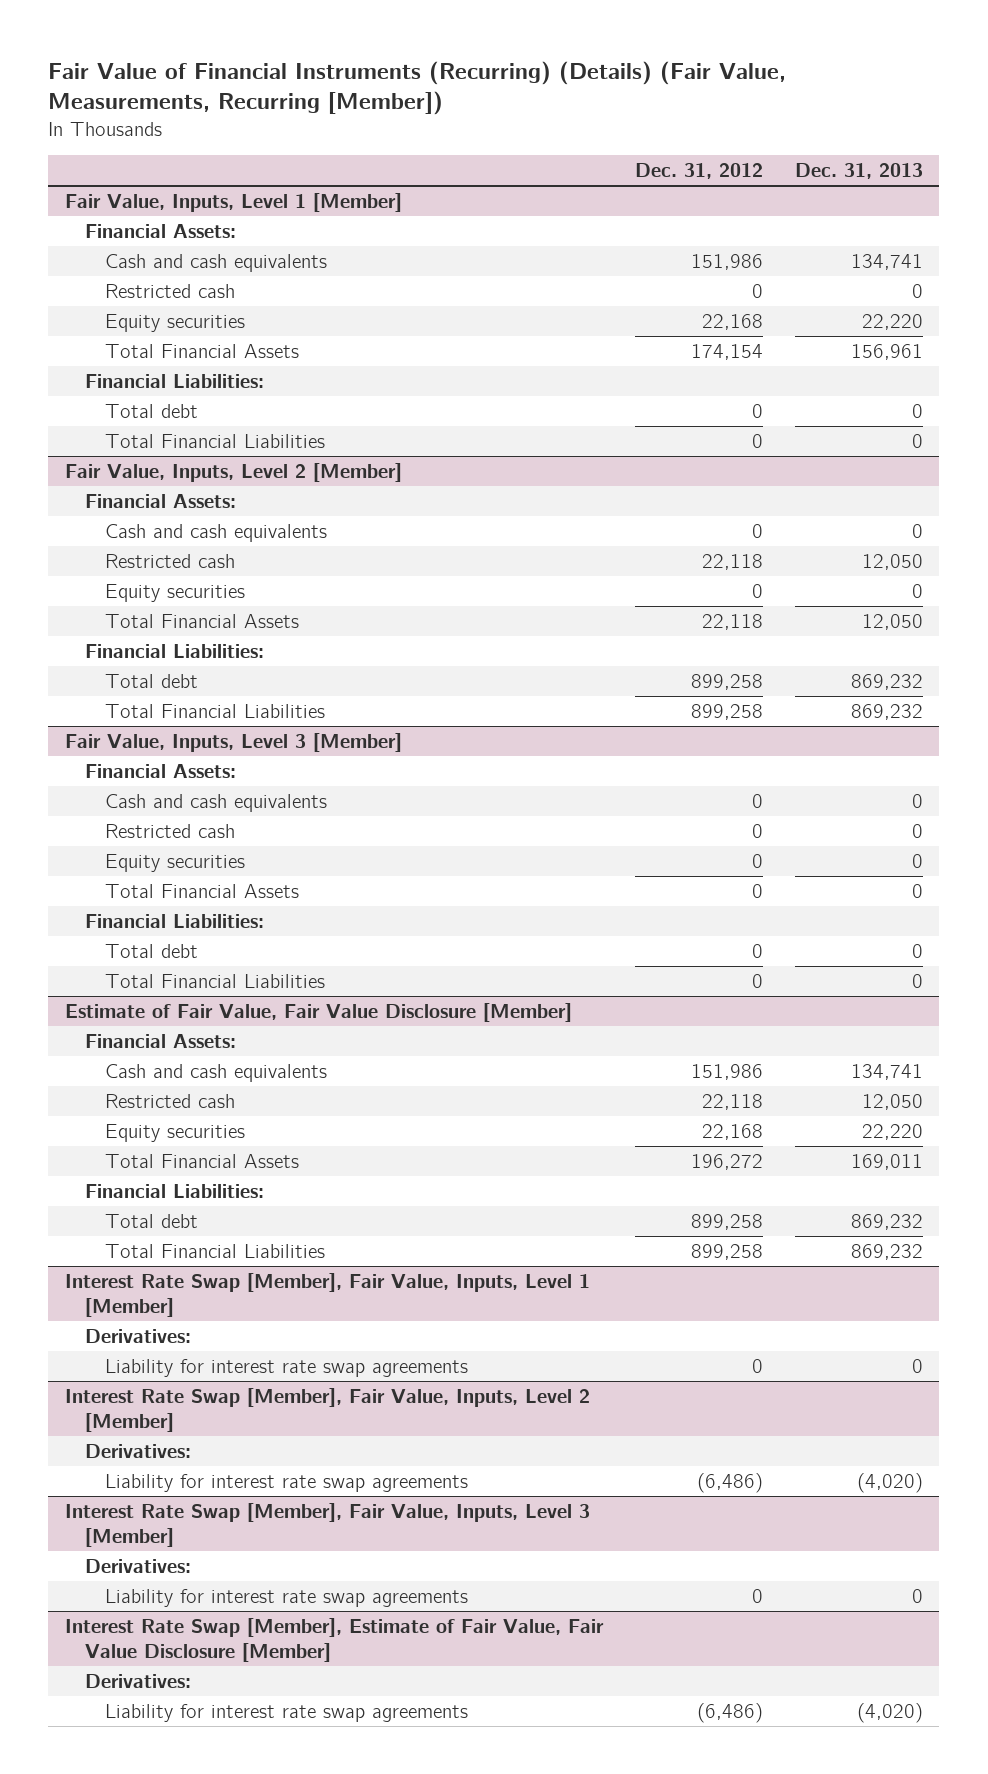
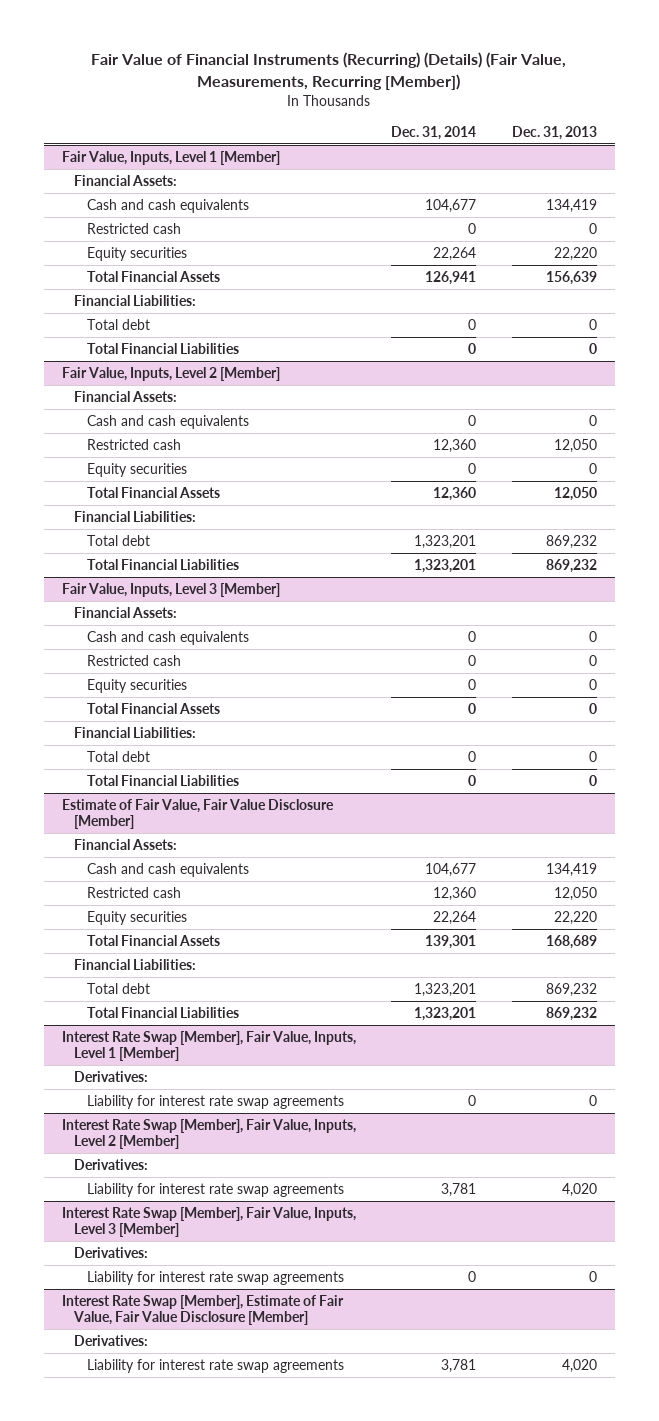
[634,163,763,180] Dec. 31, 2012 -> none
none -> [391,125,477,140] Dec. 31, 2014
[851,253,924,270] 134,741 -> [546,198,598,213] 134,419
[851,343,924,360] 156,961 -> [546,270,598,285] 156,639
[851,1063,924,1080] 134,741 -> [546,862,598,877] 134,419
[851,1153,924,1170] 169,011 -> [546,934,598,949] 168,689
[857,1472,924,1493] (4,020) -> [562,1182,598,1197] 4,020
[857,1702,924,1723] (4,020) -> [562,1358,598,1373] 4,020

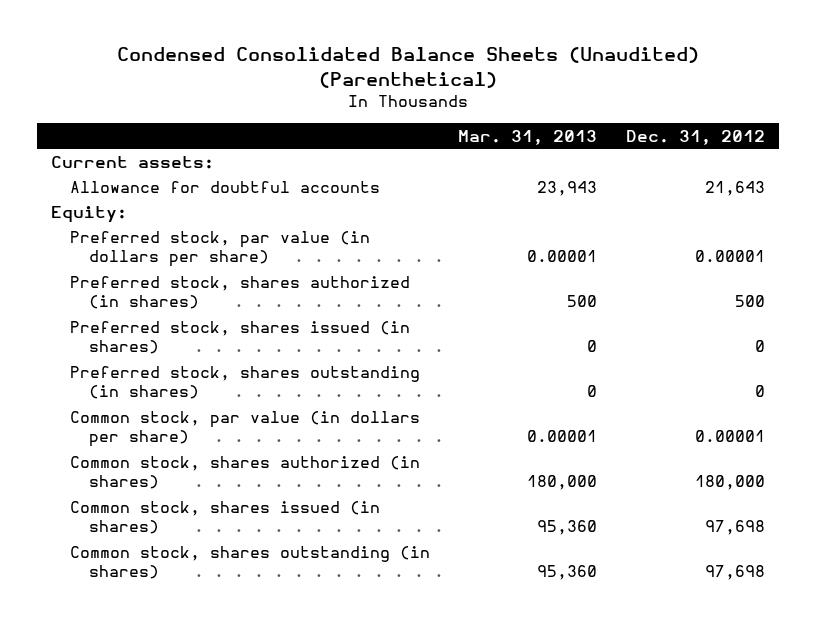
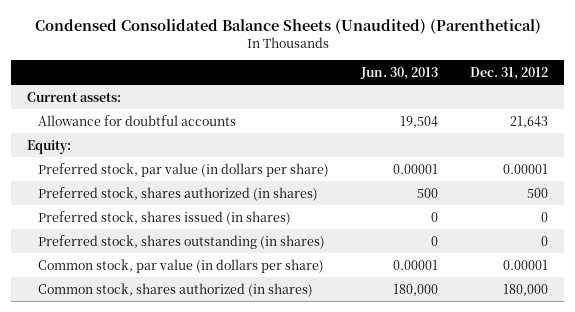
[458,129,598,145] Mar. 31, 2013 -> none
none -> [360,66,439,80] Jun. 30, 2013
[69,500,380,535] Common stock, shares issued (in shares) -> none
[69,545,430,580] Common stock, shares outstanding (in shares) -> none

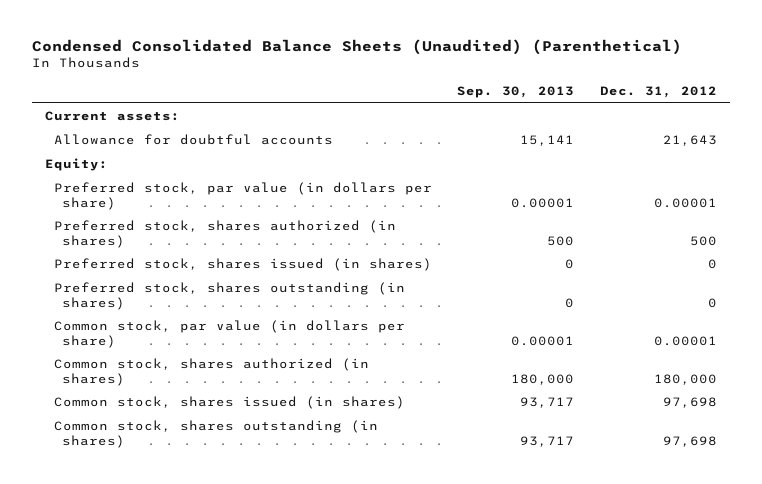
[360,66,439,80] Jun. 30, 2013 -> none
none -> [457,85,575,98] Sep. 30, 2013
none -> [53,396,405,410] Common stock, shares issued (in shares)
none -> [53,420,378,448] Common stock, shares outstanding (in shares)

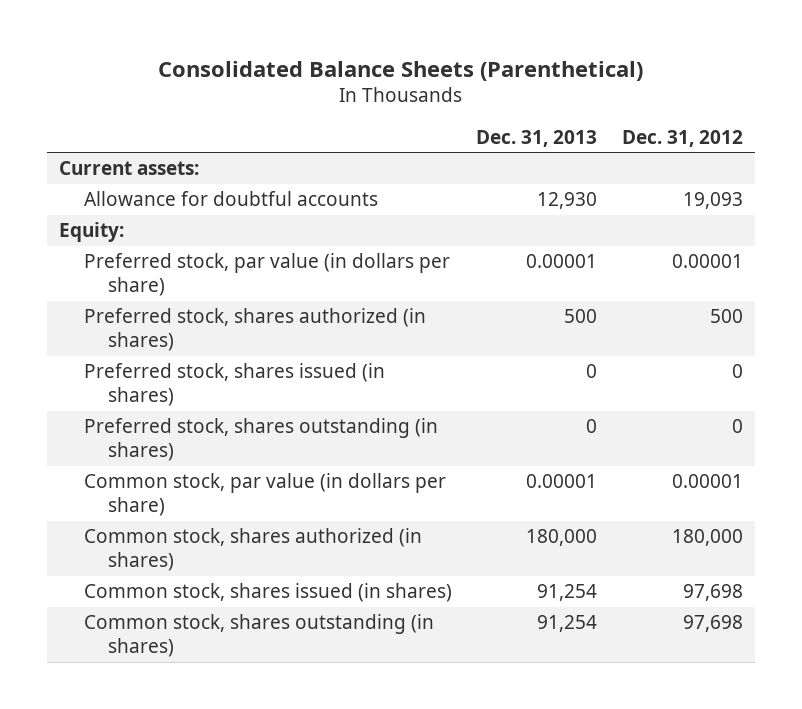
[32,38,683,55] Condensed Consolidated Balance Sheets (Unaudited) (Parenthetical) -> [158,60,644,81] Consolidated Balance Sheets (Parenthetical)
[457,85,575,98] Sep. 30, 2013 -> none
none -> [476,129,598,147] Dec. 31, 2013
[663,135,718,147] 21,643 -> [683,192,744,210] 19,093

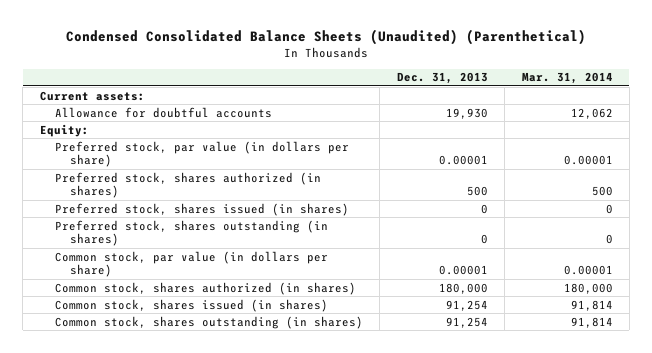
[158,60,644,81] Consolidated Balance Sheets (Parenthetical) -> [66,29,587,46] Condensed Consolidated Balance Sheets (Unaudited) (Parenthetical)
[622,129,744,147] Dec. 31, 2012 -> none
none -> [521,72,613,85] Mar. 31, 2014
[537,192,598,210] 12,930 -> [445,107,488,119] 19,930

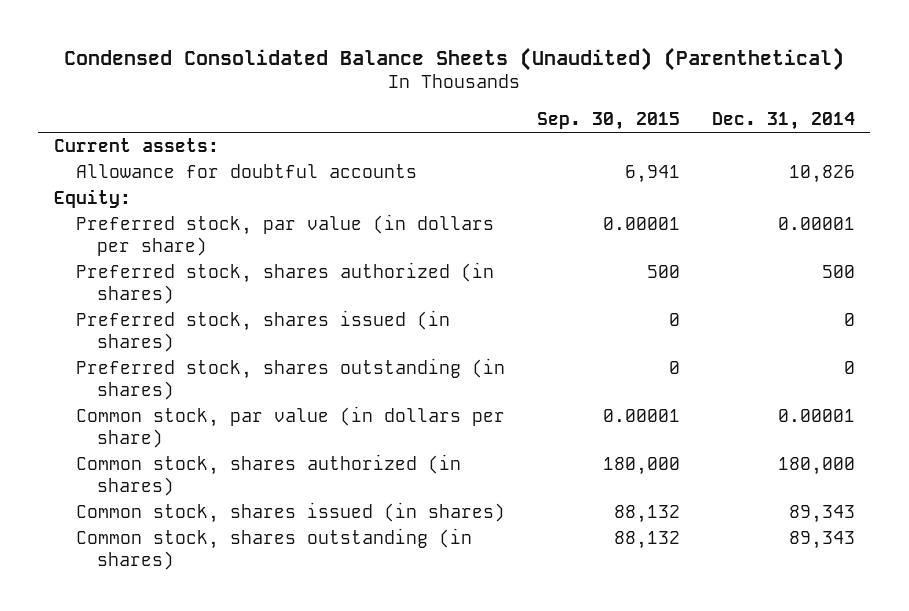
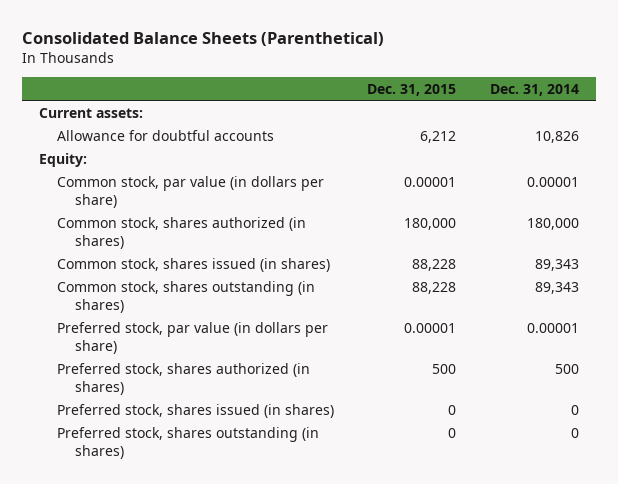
[64,47,845,72] Condensed Consolidated Balance Sheets (Unaudited) (Parenthetical) -> [21,31,384,46] Consolidated Balance Sheets (Parenthetical)
[536,111,680,130] Sep. 30, 2015 -> none
none -> [367,83,457,96] Dec. 31, 2015
[75,214,494,257] Preferred stock, par value (in dollars per share) -> [56,321,328,354] Preferred stock, par value (in dollars per share)
[75,262,494,305] Preferred stock, shares authorized (in shares) -> [56,362,310,395] Preferred stock, shares authorized (in shares)
[75,310,450,353] Preferred stock, shares issued (in shares) -> [56,403,334,418] Preferred stock, shares issued (in shares)
[75,358,505,401] Preferred stock, shares outstanding (in shares) -> [56,426,319,459] Preferred stock, shares outstanding (in shares)

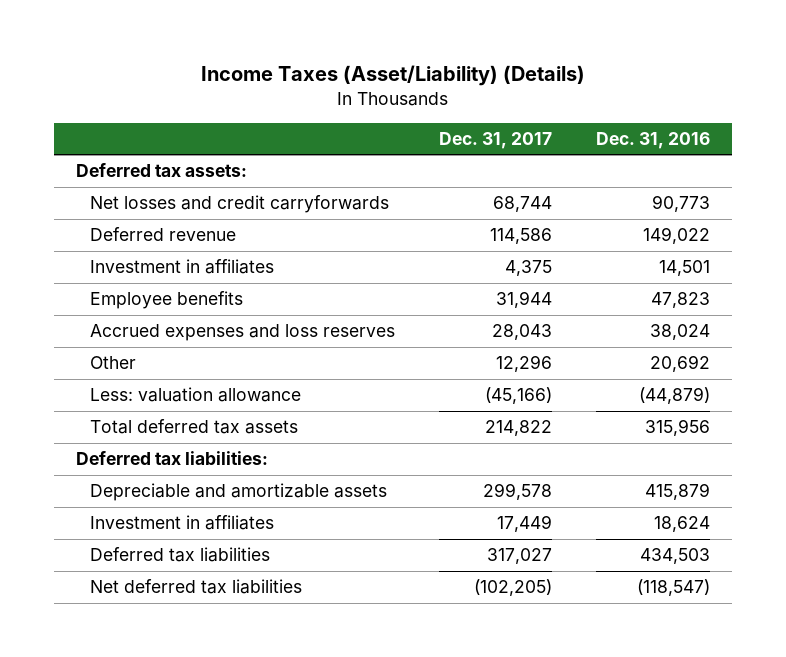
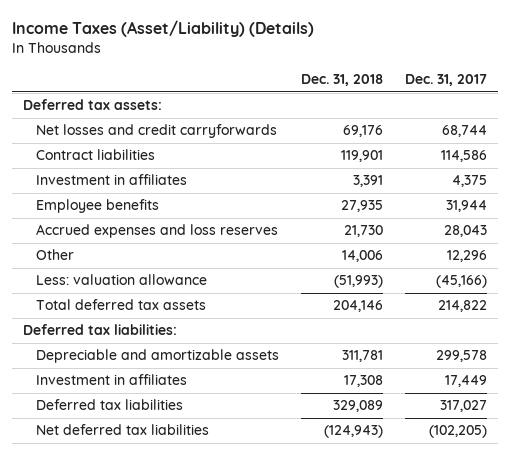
[596,131,711,149] Dec. 31, 2016 -> none
none -> [300,74,383,87] Dec. 31, 2018
[90,227,237,242] Deferred revenue -> [35,149,155,161] Contract liabilities

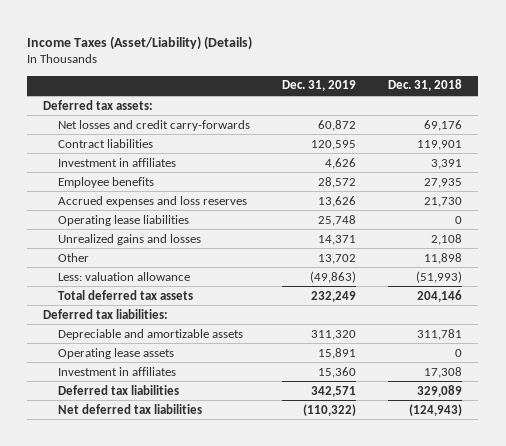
[404,74,487,87] Dec. 31, 2017 -> none
none -> [281,80,356,92] Dec. 31, 2019
[35,124,277,139] Net losses and credit carryforwards -> [57,119,250,131] Net losses and credit carry-forwards
none -> [57,214,189,226] Operating lease liabilities
none -> [57,233,201,245] Unrealized gains and losses
[341,250,383,263] 14,006 -> [424,252,463,264] 11,898
none -> [57,347,174,359] Operating lease assets

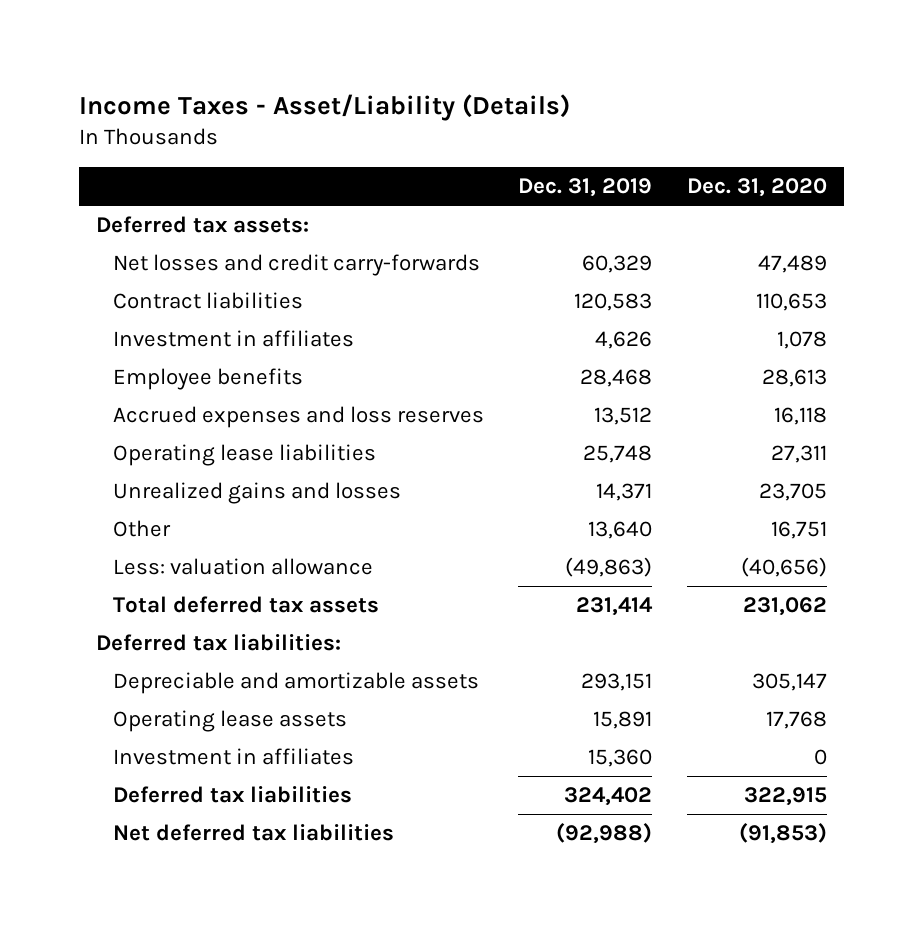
[27,35,253,50] Income Taxes (Asset/Liability) (Details) -> [78,93,570,121] Income Taxes - Asset/Liability (Details)
[388,79,463,92] Dec. 31, 2018 -> none
none -> [686,178,827,198] Dec. 31, 2020
[317,119,356,131] 60,872 -> [582,255,653,274] 60,329
[310,139,356,150] 120,595 -> [574,293,653,312] 120,583
[317,176,356,188] 28,572 -> [580,369,653,388] 28,468
[317,195,356,207] 13,626 -> [594,407,653,426] 13,512
[317,253,356,264] 13,702 -> [588,521,653,540] 13,640
[310,290,356,302] 232,249 -> [576,597,654,617] 231,414
[310,329,356,340] 311,320 -> [581,673,653,692] 293,151
[310,385,356,397] 342,571 -> [564,787,653,807] 324,402
[302,403,356,416] (110,322) -> [556,823,653,845] (92,988)

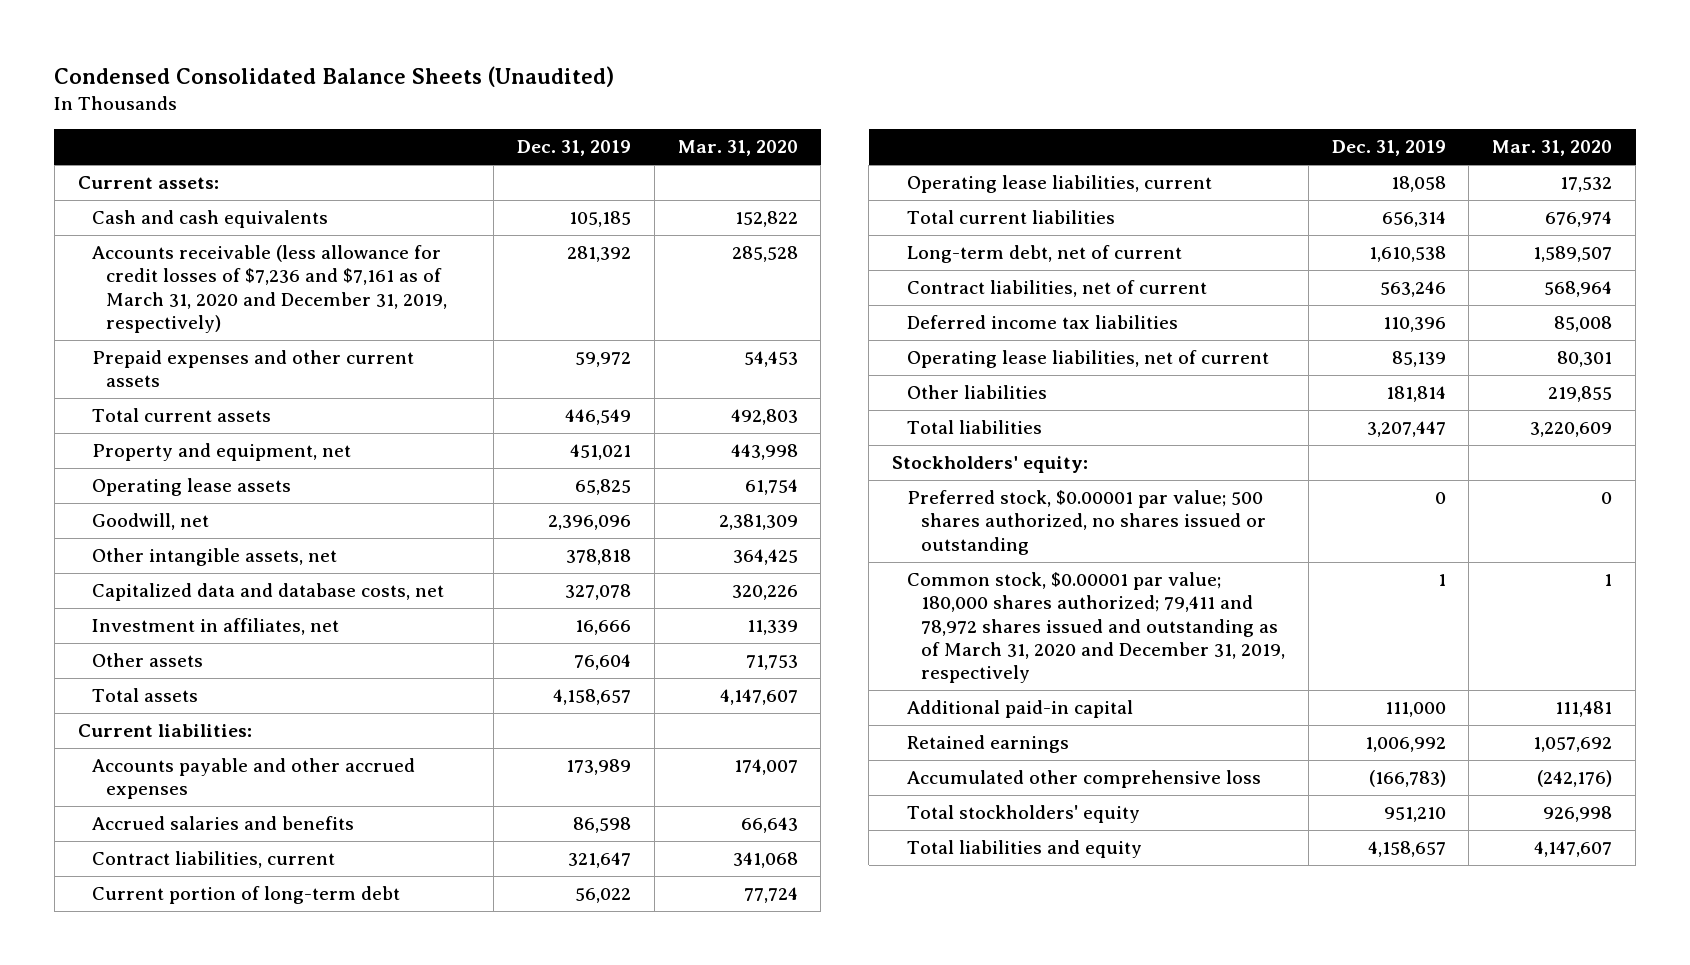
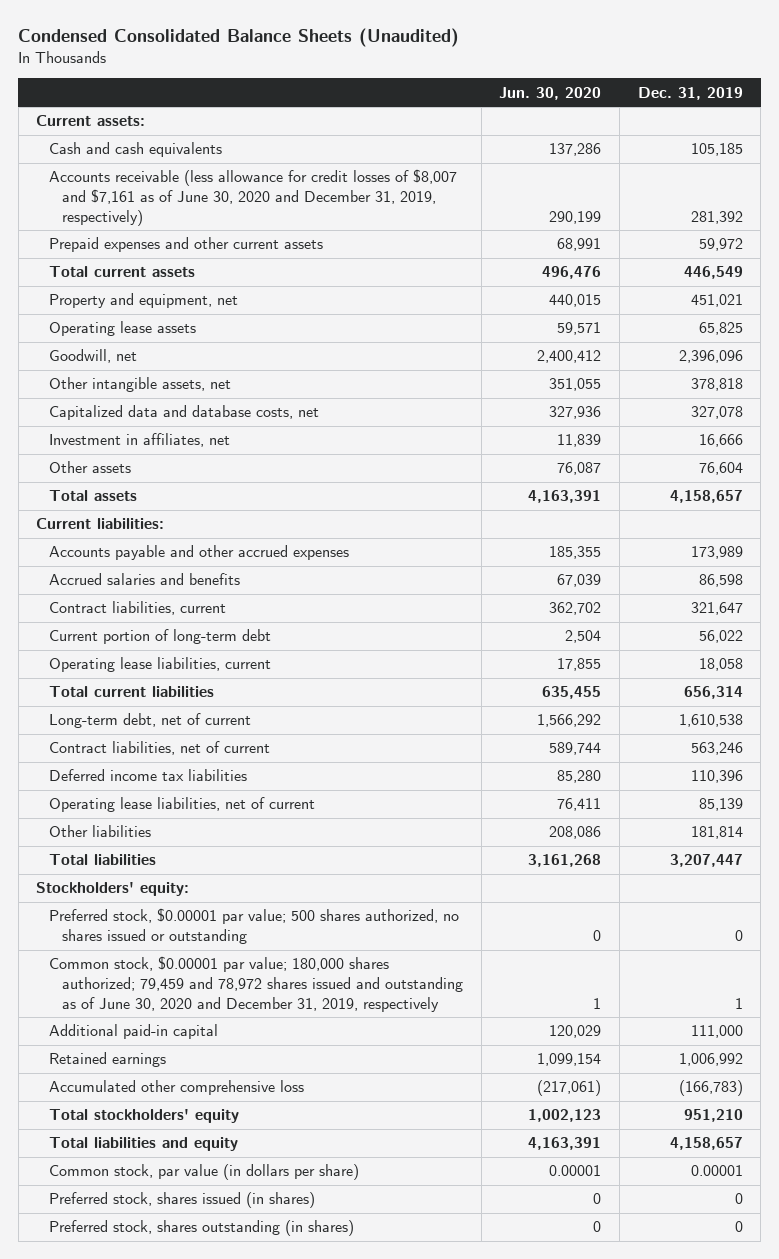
[677,140,798,157] Mar. 31, 2020 -> none
none -> [499,86,602,100] Jun. 30, 2020
[91,245,448,333] Accounts receivable (less allowance for credit losses of $7,236 and $7,161 as of March 31, 2020 and December 31, 2019, respectively) -> [49,169,458,226] Accounts receivable (less allowance for credit losses of $8,007 and $7,161 as of June 30, 2020 and December 31, 2019, respectively)
[906,572,1285,684] Common stock, $0.00001 par value; 180,000 shares authorized; 79,411 and 78,972 shares issued and outstanding as of March 31, 2020 and December 31, 2019, respectively -> [49,956,464,1012] Common stock, $0.00001 par value; 180,000 shares authorized; 79,459 and 78,972 shares issued and outstanding as of June 30, 2020 and December 31, 2019, respectively
none -> [49,1164,360,1181] Common stock, par value (in dollars per share)
none -> [49,1192,316,1209] Preferred stock, shares issued (in shares)
none -> [49,1220,355,1237] Preferred stock, shares outstanding (in shares)

